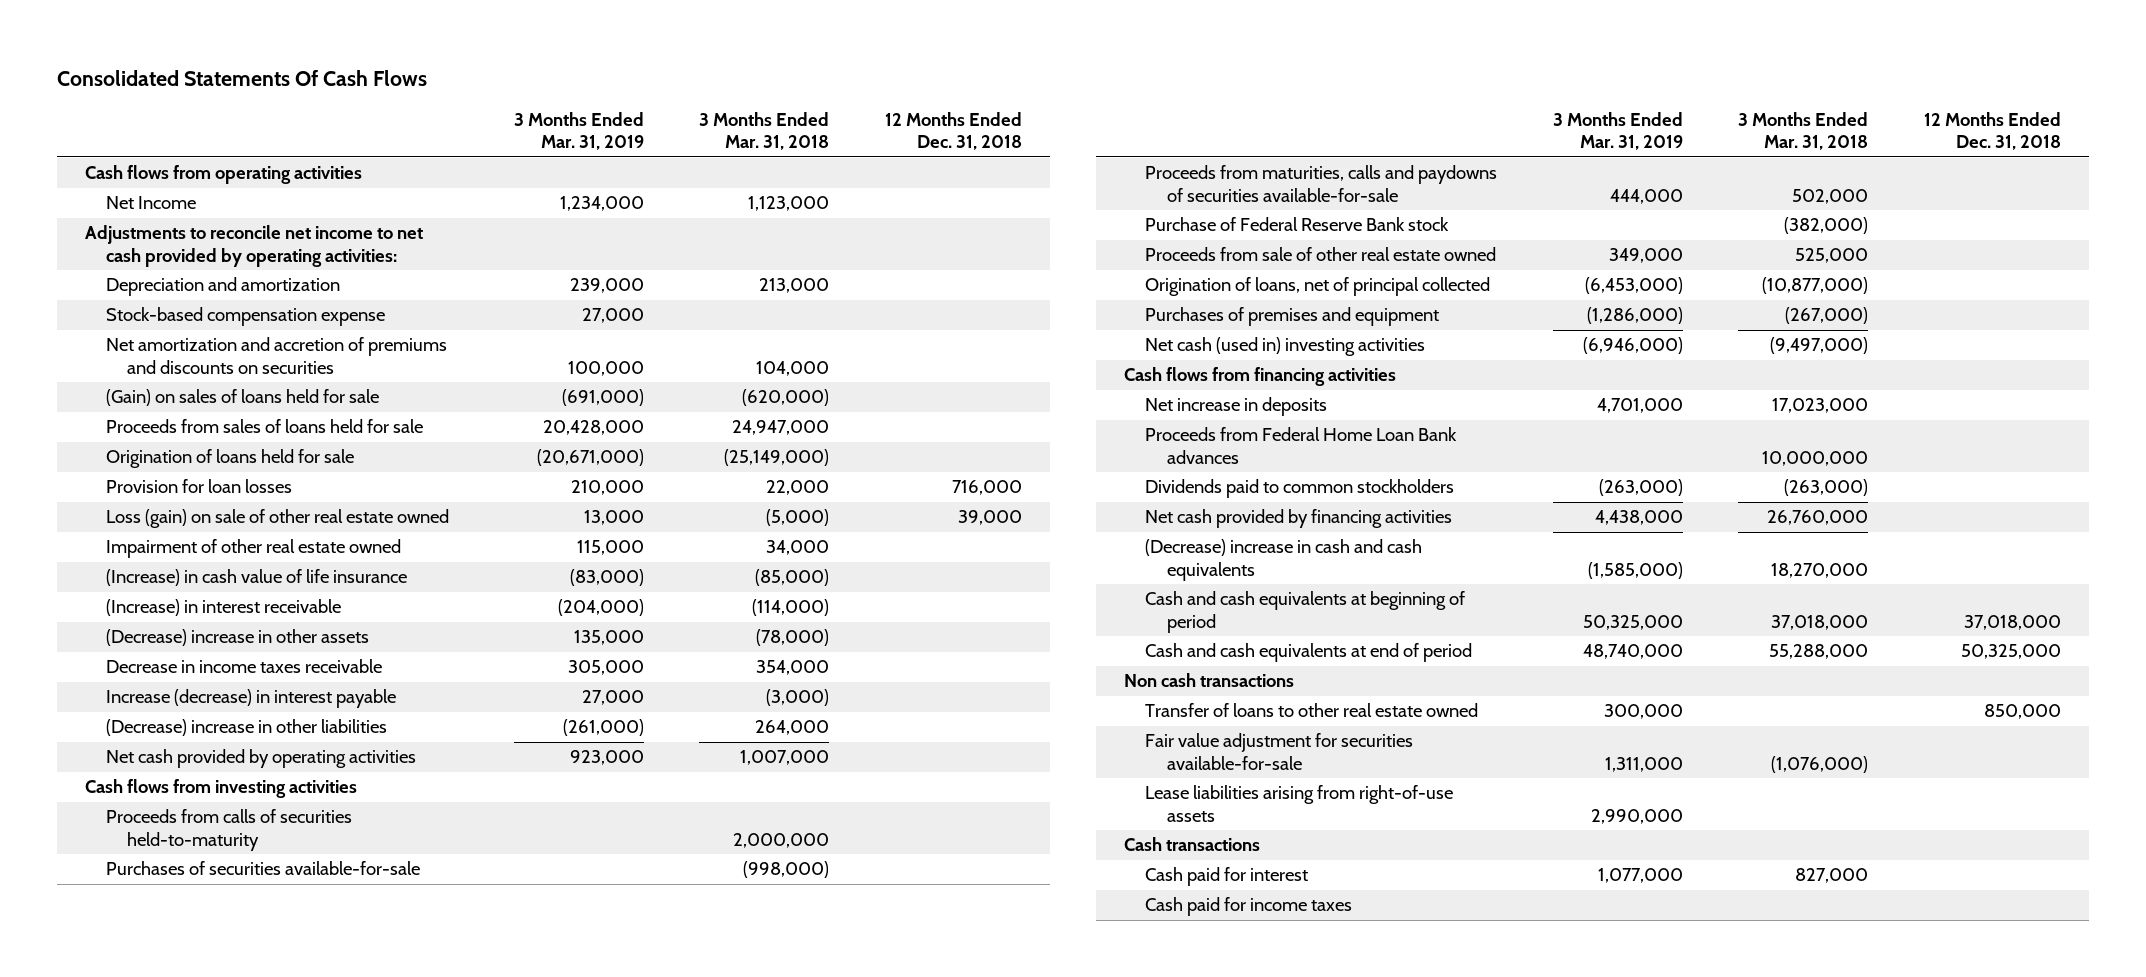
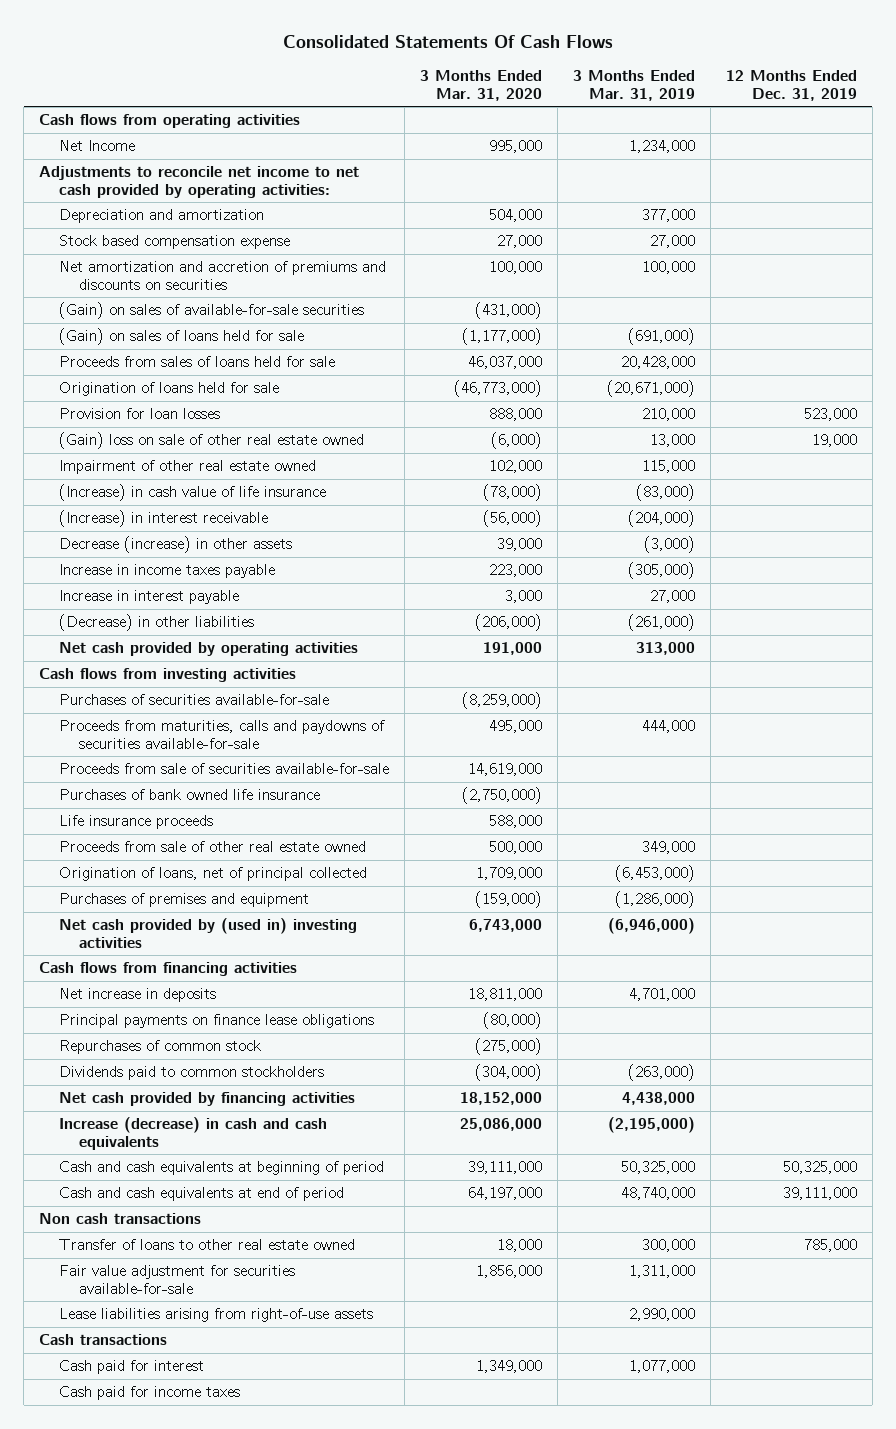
[699,112,830,151] 3 Months Ended Mar. 31, 2018 -> none
[884,112,1022,151] 12 Months Ended Dec. 31, 2018 -> none
none -> [419,70,542,101] 3 Months Ended Mar. 31, 2020
none -> [725,70,857,101] 12 Months Ended Dec. 31, 2019
[569,278,644,294] 239,000 -> [641,209,695,223] 377,000
[106,307,386,327] Stock-based compensation expense -> [59,235,291,250] Stock based compensation expense
none -> [59,302,365,320] (Gain) on sales of available-for-sale securities
[106,509,450,529] Loss (gain) on sale of other real estate owned -> [59,432,365,450] (Gain) loss on sale of other real estate owned
[106,659,383,674] Decrease in income taxes receivable -> none
[106,629,370,647] (Decrease) increase in other assets -> [59,536,293,554] Decrease (increase) in other assets
[573,630,644,646] 135,000 -> [643,536,695,554] (3,000)
none -> [59,564,276,579] Increase in income taxes payable
[106,689,397,709] Increase (decrease) in interest payable -> [59,590,240,605] Increase in interest payable
[106,719,388,737] (Decrease) increase in other liabilities -> [59,614,255,632] (Decrease) in other liabilities
[569,750,644,766] 923,000 -> [635,642,695,656] 313,000
[106,809,353,851] Proceeds from calls of securities held-to-maturity -> none
[1145,217,1450,232] Purchase of Federal Reserve Bank stock -> none
none -> [59,763,390,775] Proceeds from sale of securities available-for-sale
none -> [59,789,321,801] Purchases of bank owned life insurance
none -> [59,815,214,830] Life insurance proceeds
[1145,337,1426,357] Net cash (used in) investing activities -> [59,918,358,948] Net cash provided by (used in) investing activities
[1145,427,1458,464] Proceeds from Federal Home Loan Bank advances -> none
none -> [59,1014,375,1029] Principal payments on finance lease obligations
none -> [59,1040,262,1055] Repurchases of common stock
[1145,539,1423,581] (Decrease) increase in cash and cash equivalents -> [59,1117,328,1150] Increase (decrease) in cash and cash equivalents
[1587,561,1683,579] (1,585,000) -> [607,1117,695,1134] (2,195,000)

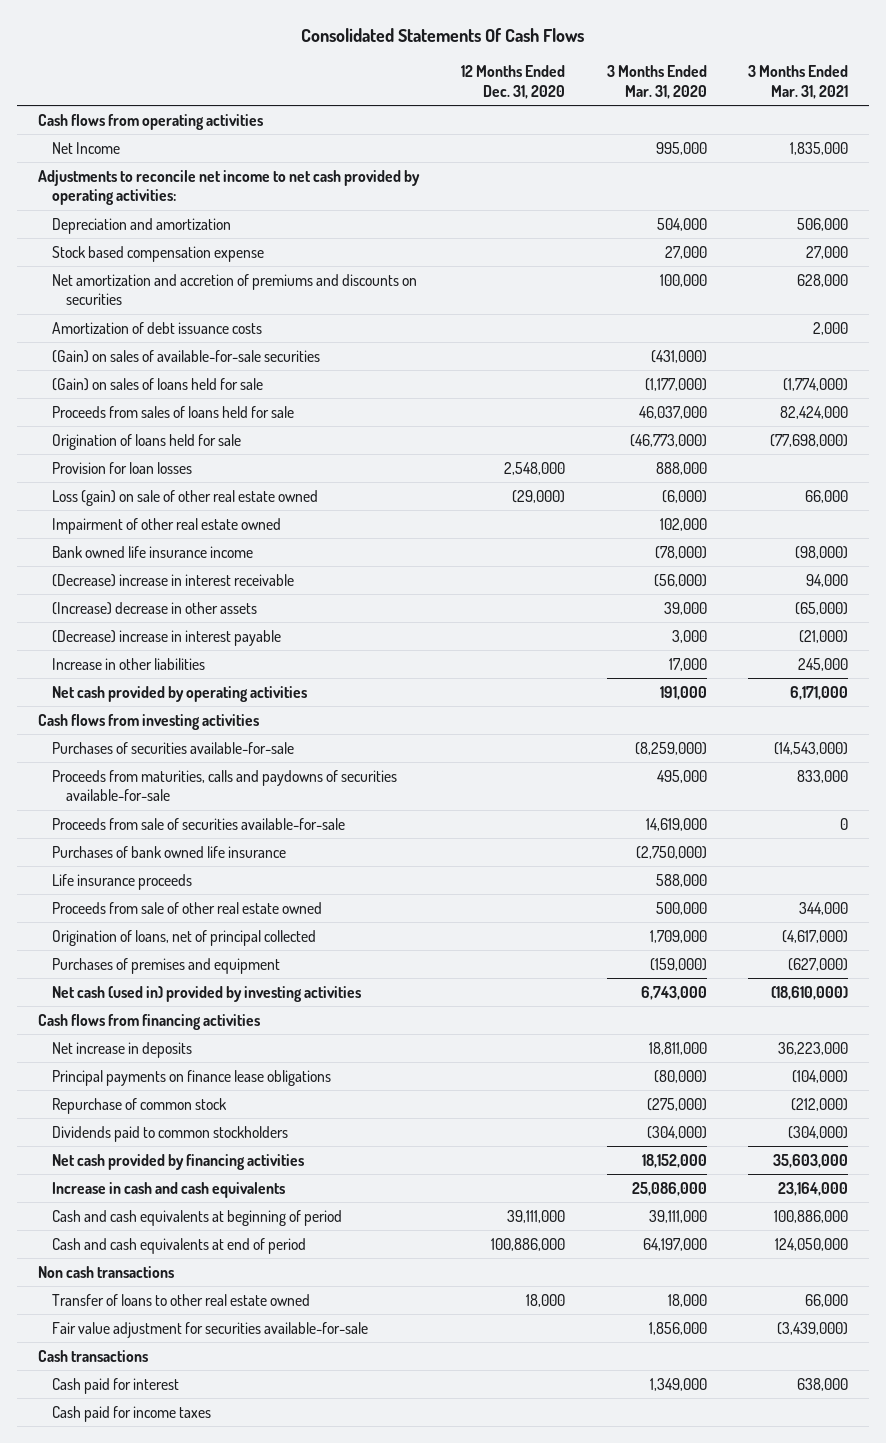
[572,70,695,101] 3 Months Ended Mar. 31, 2019 -> none
[725,70,857,101] 12 Months Ended Dec. 31, 2019 -> none
none -> [460,65,565,99] 12 Months Ended Dec. 31, 2020
none -> [748,65,849,99] 3 Months Ended Mar. 31, 2021
none -> [52,321,263,334] Amortization of debt issuance costs
[59,432,365,450] (Gain) loss on sale of other real estate owned -> [52,489,319,506] Loss (gain) on sale of other real estate owned
[59,484,327,502] (Increase) in cash value of life insurance -> none
[59,564,276,579] Increase in income taxes payable -> none
none -> [52,545,254,558] Bank owned life insurance income
[59,510,269,528] (Increase) in interest receivable -> [52,573,295,587] (Decrease) increase in interest receivable
[59,536,293,554] Decrease (increase) in other assets -> [52,601,258,615] (Increase) decrease in other assets
[59,590,240,605] Increase in interest payable -> [52,629,282,646] (Decrease) increase in interest payable
[59,614,255,632] (Decrease) in other liabilities -> [52,657,206,670] Increase in other liabilities
[474,614,542,632] (206,000) -> [668,657,707,671] 17,000
[59,918,358,948] Net cash provided by (used in) investing activities -> [52,985,362,1002] Net cash (used in) provided by investing activities
[59,1040,262,1055] Repurchases of common stock -> [52,1097,228,1114] Repurchase of common stock
[59,1117,328,1150] Increase (decrease) in cash and cash equivalents -> [52,1181,286,1198] Increase in cash and cash equivalents
[59,1308,374,1323] Lease liabilities arising from right-of-use assets -> none

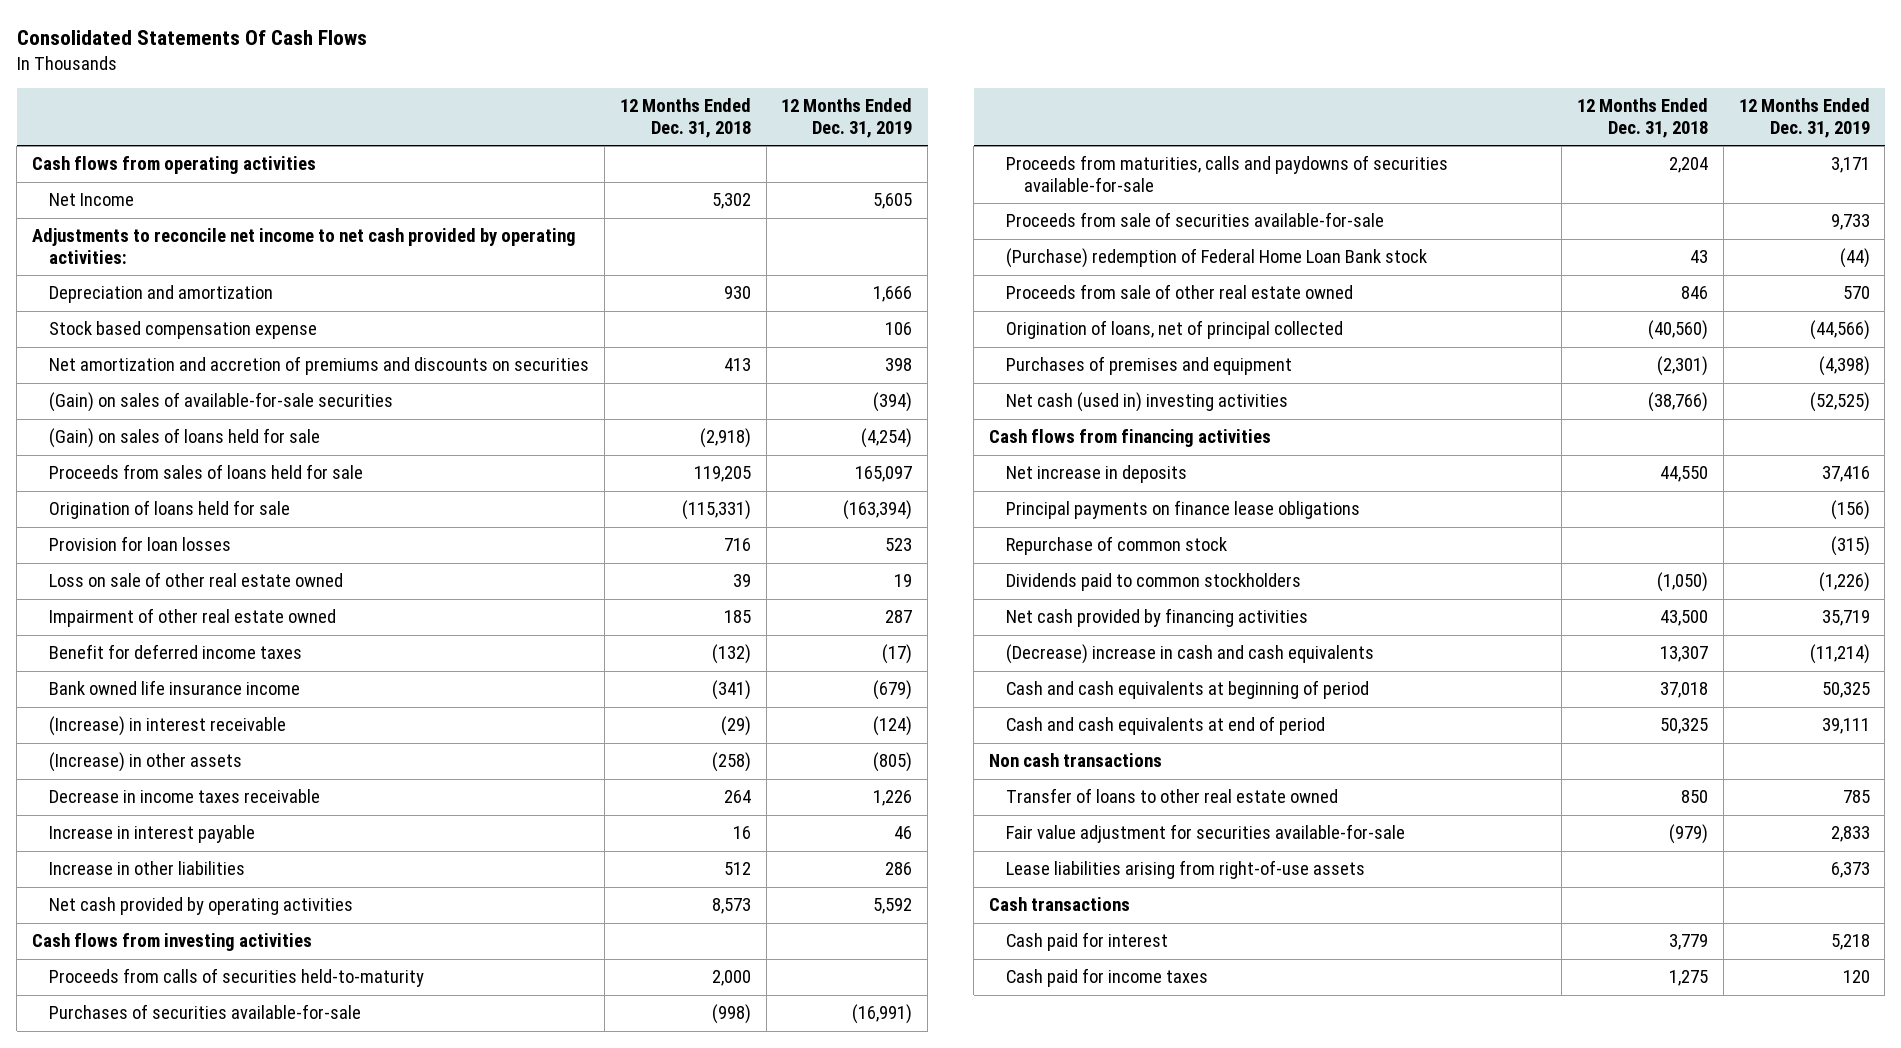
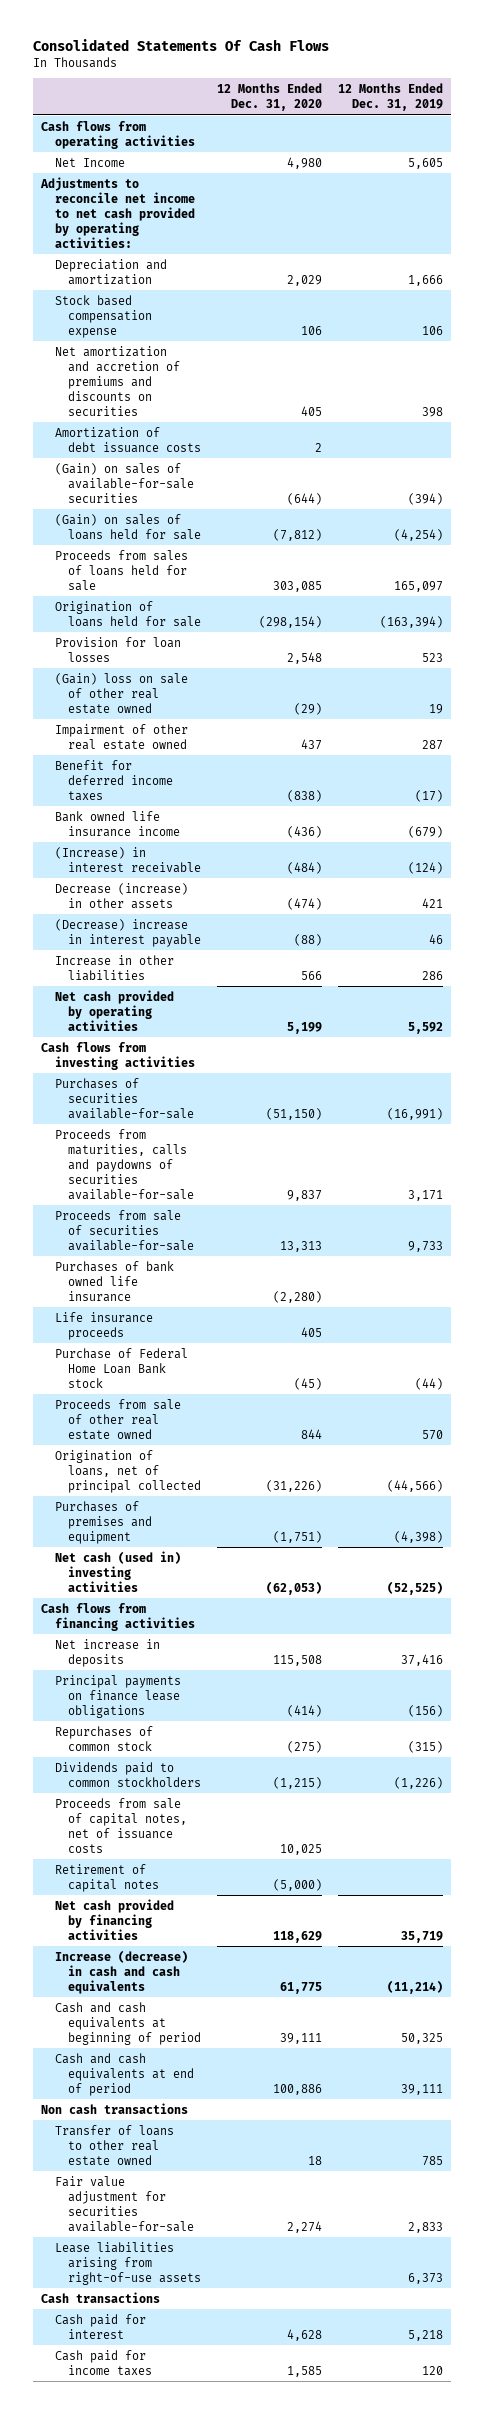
[619,98,751,138] 12 Months Ended Dec. 31, 2018 -> none
none -> [217,83,323,112] 12 Months Ended Dec. 31, 2020
none -> [54,426,202,453] Amortization of debt issuance costs
[49,572,344,588] Loss on sale of other real estate owned -> [54,672,188,714] (Gain) loss on sale of other real estate owned
[49,789,321,804] Decrease in income taxes receivable -> none
[49,752,243,773] (Increase) in other assets -> [54,882,188,909] Decrease (increase) in other assets
[873,752,913,773] (805) -> [421,897,443,908] 421
[49,825,256,844] Increase in interest payable -> [54,918,202,947] (Decrease) increase in interest payable
[49,968,425,988] Proceeds from calls of securities held-to-maturity -> none
none -> [54,1260,174,1302] Purchases of bank owned life insurance
none -> [54,1311,153,1340] Life insurance proceeds
[1006,248,1428,269] (Purchase) redemption of Federal Home Loan Bank stock -> [54,1347,188,1388] Purchase of Federal Home Loan Bank stock
[1006,536,1228,556] Repurchase of common stock -> [54,1725,153,1751] Repurchases of common stock
none -> [54,1797,188,1853] Proceeds from sale of capital notes, net of issuance costs
none -> [54,1863,160,1892] Retirement of capital notes
[1006,644,1375,665] (Decrease) increase in cash and cash equivalents -> [54,1949,188,1994] Increase (decrease) in cash and cash equivalents

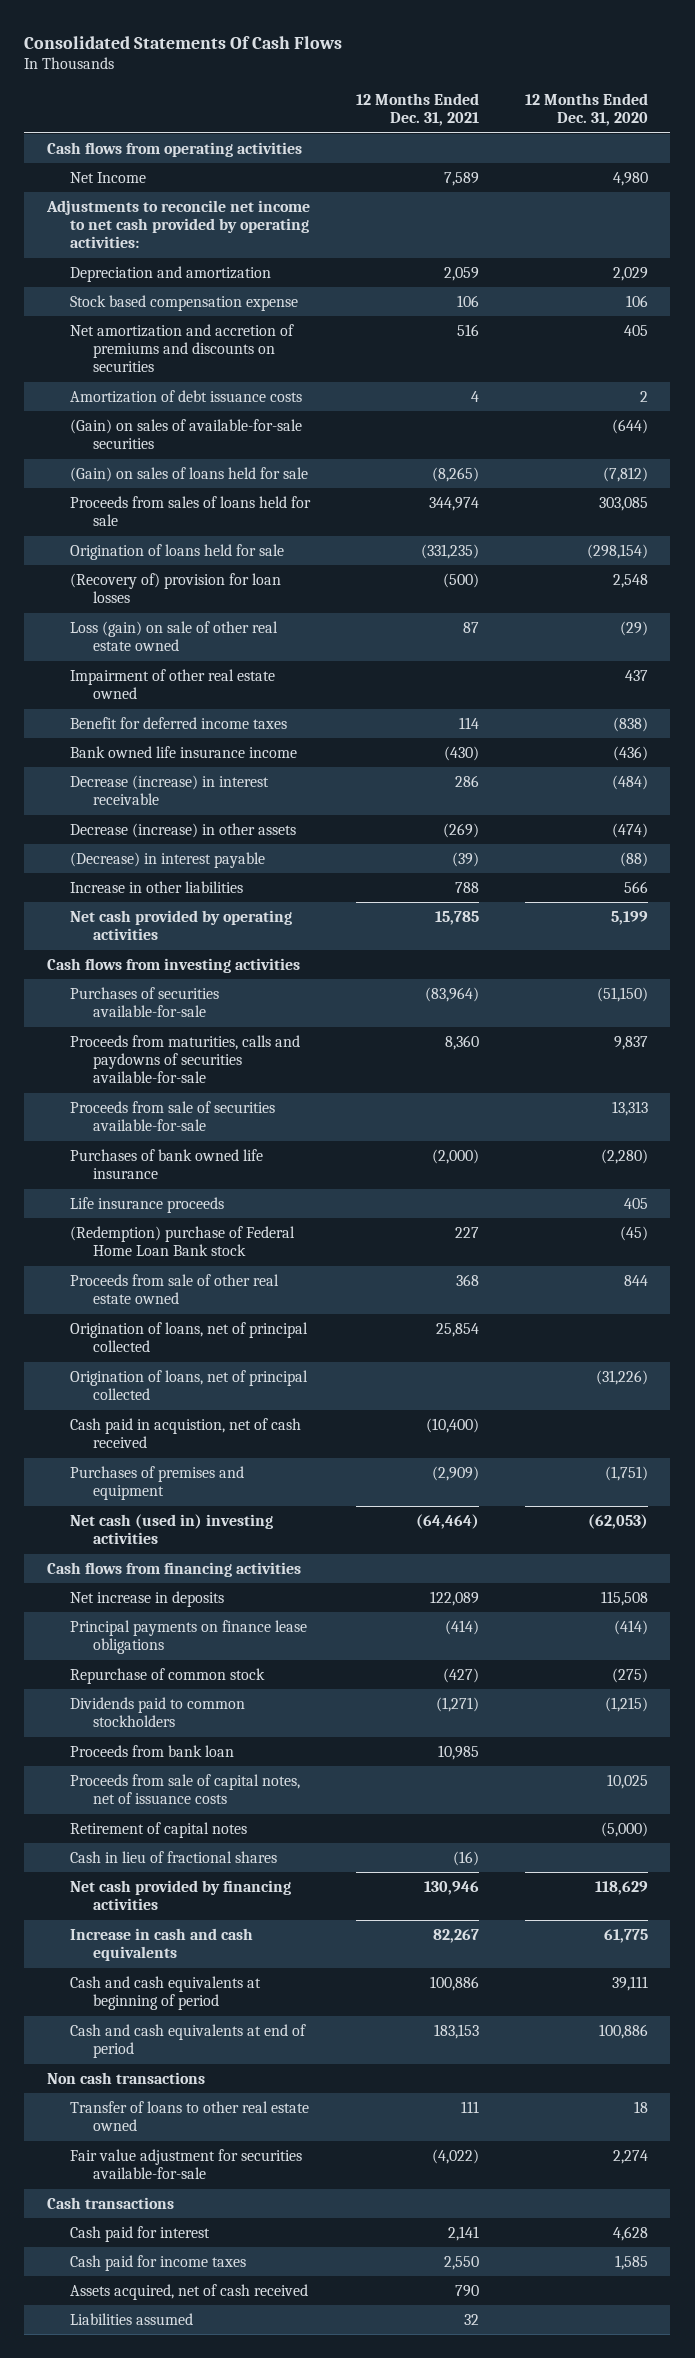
[337,83,443,112] 12 Months Ended Dec. 31, 2019 -> none
none -> [355,93,479,127] 12 Months Ended Dec. 31, 2021
[54,636,181,662] Provision for loan losses -> [69,573,281,604] (Recovery of) provision for loan losses
[54,672,188,714] (Gain) loss on sale of other real estate owned -> [69,621,278,652] Loss (gain) on sale of other real estate owned
[54,846,202,873] (Increase) in interest receivable -> [69,775,269,806] Decrease (increase) in interest receivable
[54,918,202,947] (Decrease) increase in interest payable -> [69,852,265,869] (Decrease) in interest payable
[54,1347,188,1388] Purchase of Federal Home Loan Bank stock -> [69,1226,295,1257] (Redemption) purchase of Federal Home Loan Bank stock
none -> [69,1322,308,1353] Origination of loans, net of principal collected
none -> [69,1418,301,1449] Cash paid in acquistion, net of cash received
[54,1725,153,1751] Repurchases of common stock -> [69,1668,265,1685] Repurchase of common stock
none -> [69,1745,234,1758] Proceeds from bank loan
none -> [69,1851,277,1864] Cash in lieu of fractional shares
[54,1949,188,1994] Increase (decrease) in cash and cash equivalents -> [69,1928,253,1962] Increase in cash and cash equivalents
[54,2241,202,2285] Lease liabilities arising from right-of-use assets -> none
none -> [69,2284,308,2301] Assets acquired, net of cash received
none -> [69,2313,193,2326] Liabilities assumed

